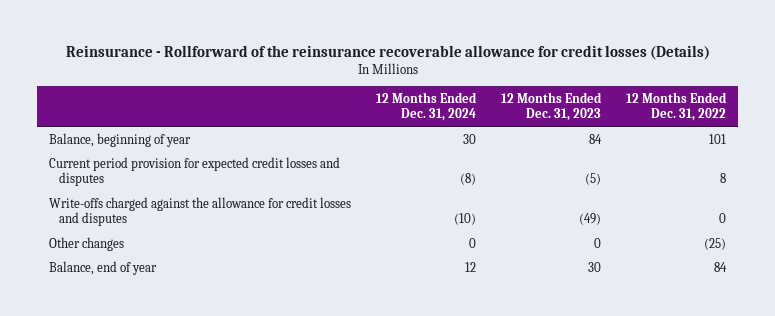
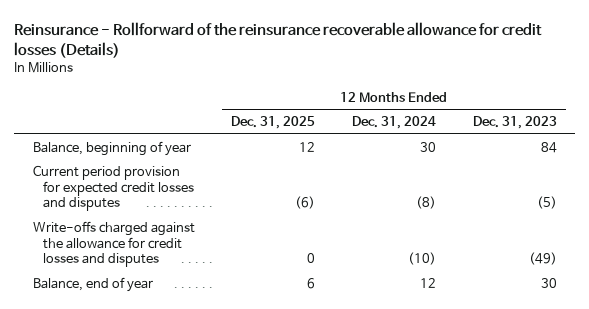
[625,91,727,122] 12 Months Ended Dec. 31, 2022 -> none
none -> [231,116,316,130] Dec. 31, 2025
[49,236,125,251] Other changes -> none

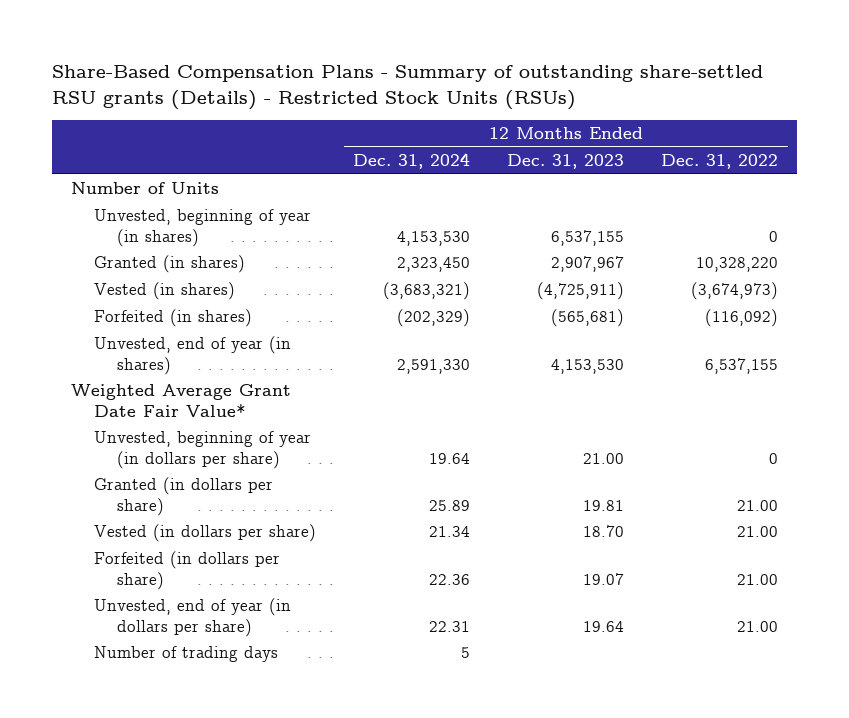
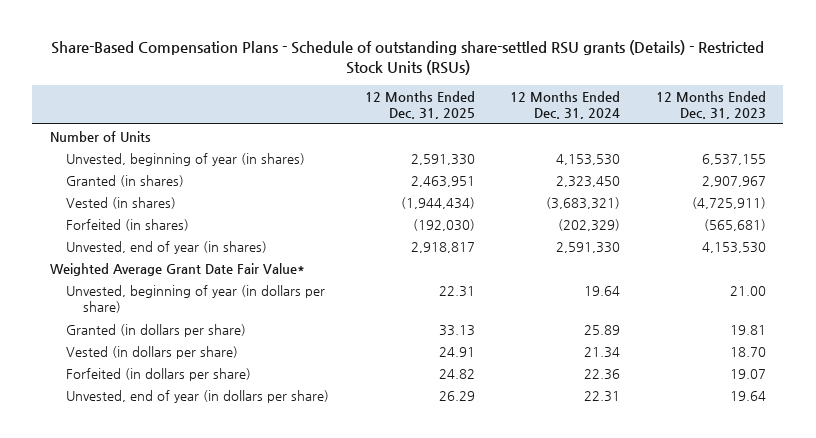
[52,64,764,110] Share-Based Compensation Plans - Summary of outstanding share-settled RSU grants (Details) - Restricted Stock Units (RSUs) -> [50,40,764,76] Share-Based Compensation Plans - Schedule of outstanding share-settled RSU grants (Details) - Restricted Stock Units (RSUs)
[661,154,779,170] Dec. 31, 2022 -> none
none -> [364,90,475,120] 12 Months Ended Dec. 31, 2025
[93,646,278,663] Number of trading days -> none

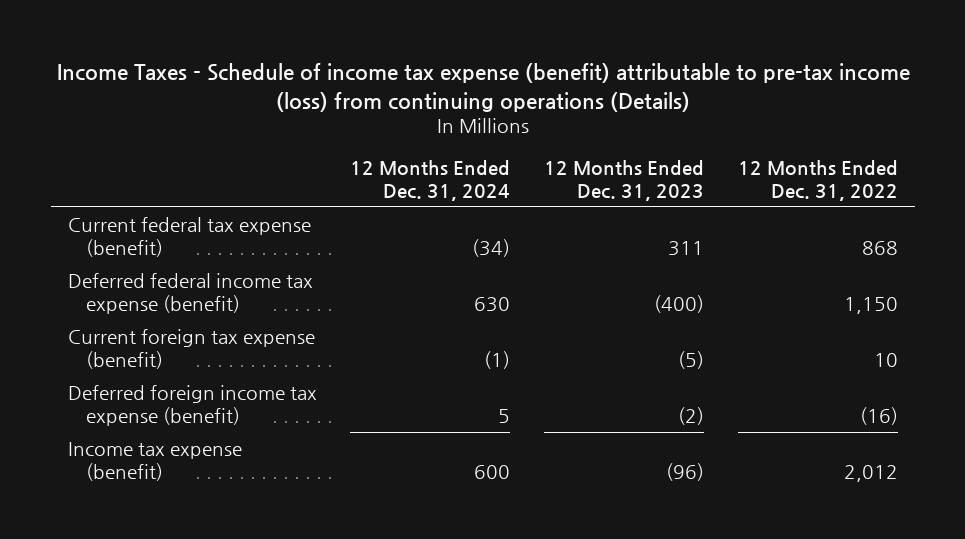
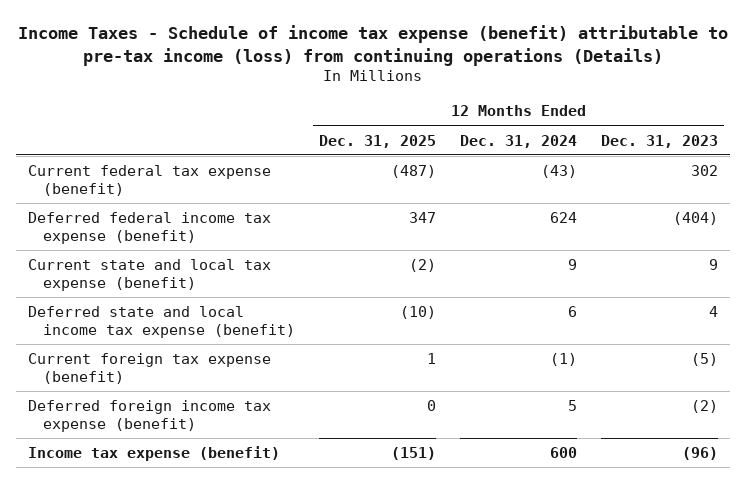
[737,159,898,201] 12 Months Ended Dec. 31, 2022 -> none
none -> [319,134,437,148] Dec. 31, 2025
[472,238,511,257] (34) -> [541,165,578,179] (43)
[668,240,705,256] 311 -> [690,165,718,177] 302
[474,296,511,312] 630 -> [550,212,578,224] 624
[654,294,705,313] (400) -> [672,212,718,226] (404)
none -> [27,259,271,292] Current state and local tax expense (benefit)
none -> [27,306,296,339] Deferred state and local income tax expense (benefit)

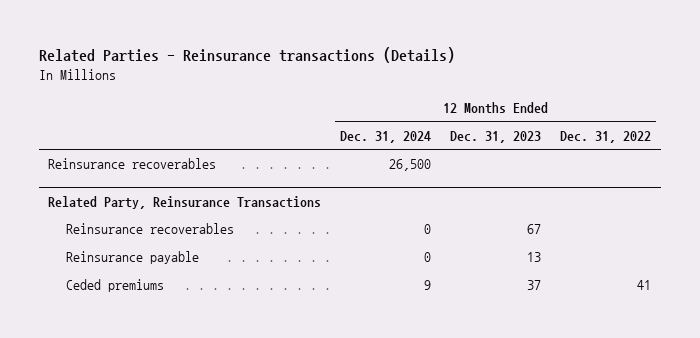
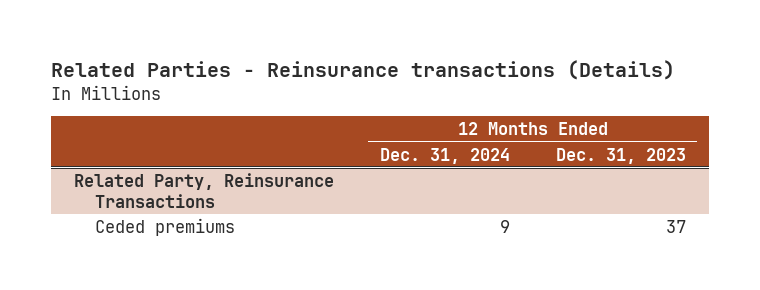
[560,130,652,143] Dec. 31, 2022 -> none
[48,158,217,170] Reinsurance recoverables -> none
[66,223,235,235] Reinsurance recoverables -> none
[66,251,200,265] Reinsurance payable -> none

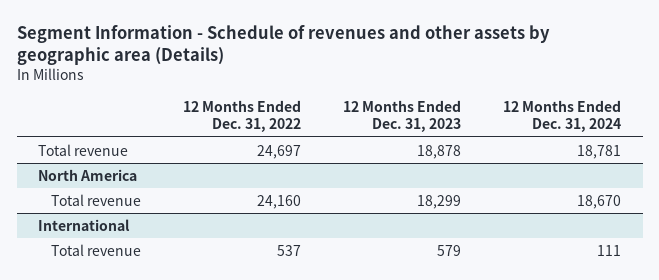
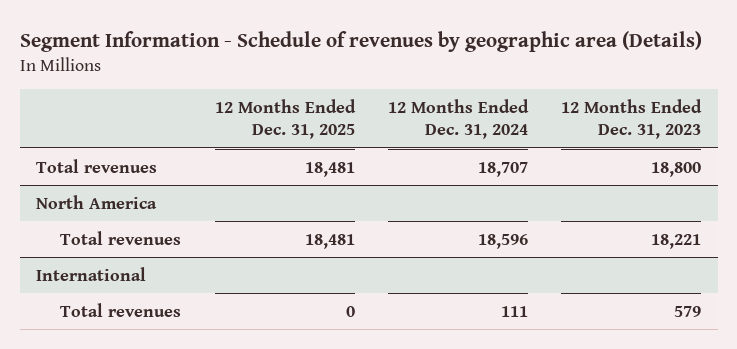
[16,24,550,65] Segment Information - Schedule of revenues and other assets by geographic area (Details) -> [19,31,702,53] Segment Information - Schedule of revenues by geographic area (Details)
[183,99,302,133] 12 Months Ended Dec. 31, 2022 -> none
none -> [214,98,356,140] 12 Months Ended Dec. 31, 2025
[37,143,128,156] Total revenue -> [36,158,158,173] Total revenues
[417,144,462,159] 18,878 -> [651,161,702,177] 18,800
[577,144,622,159] 18,781 -> [477,161,528,177] 18,707
[51,193,142,206] Total revenue -> [60,230,182,245] Total revenues
[417,194,462,209] 18,299 -> [651,233,702,249] 18,221
[577,194,622,209] 18,670 -> [477,233,528,249] 18,596
[51,243,142,256] Total revenue -> [60,302,182,317] Total revenues

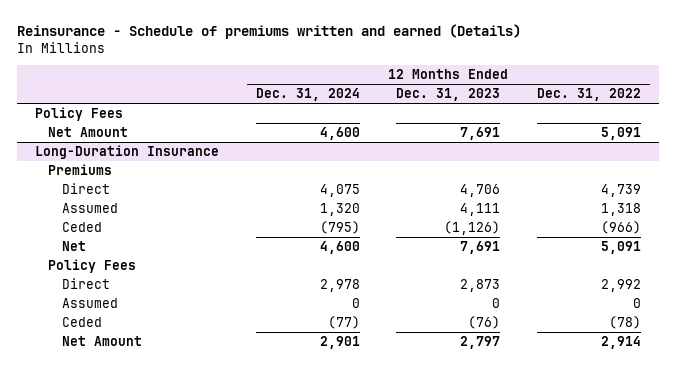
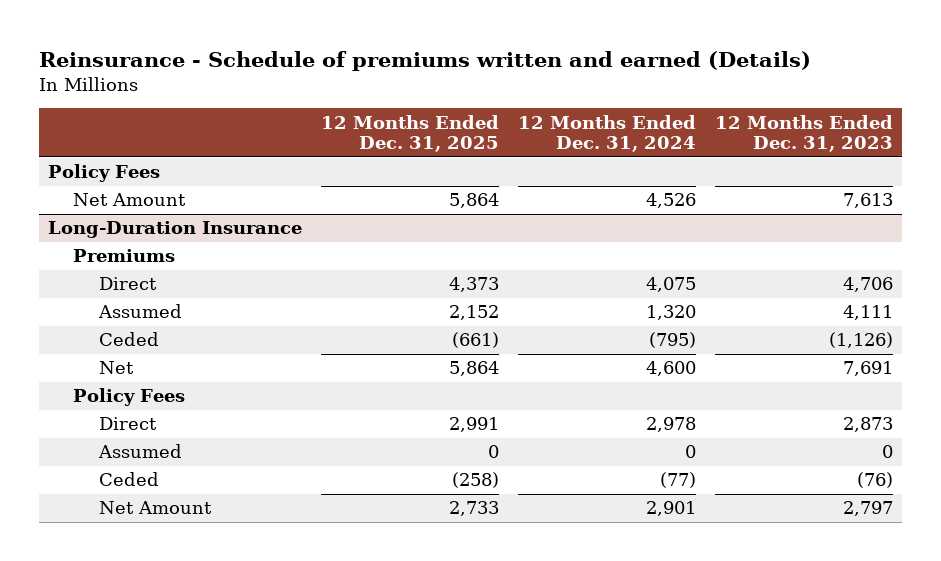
[537,88,642,102] Dec. 31, 2022 -> none
none -> [321,114,500,153] 12 Months Ended Dec. 31, 2025
[319,127,360,141] 4,600 -> [645,193,696,209] 4,526
[460,127,501,141] 7,691 -> [842,193,893,209] 7,613

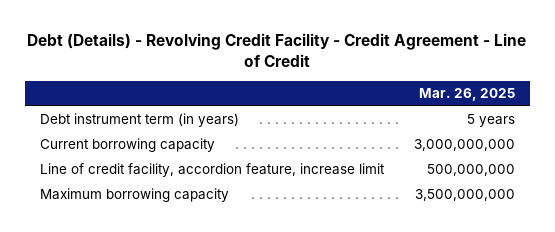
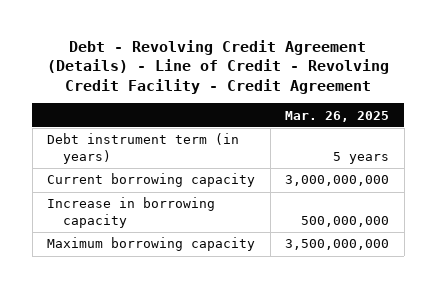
[27,32,527,68] Debt (Details) - Revolving Credit Facility - Credit Agreement - Line of Credit -> [47,39,390,94] Debt - Revolving Credit Agreement (Details) - Line of Credit - Revolving Credit Facility - Credit Agreement
[39,163,385,178] Line of credit facility, accordion feature, increase limit -> none
none -> [47,197,216,228] Increase in borrowing capacity

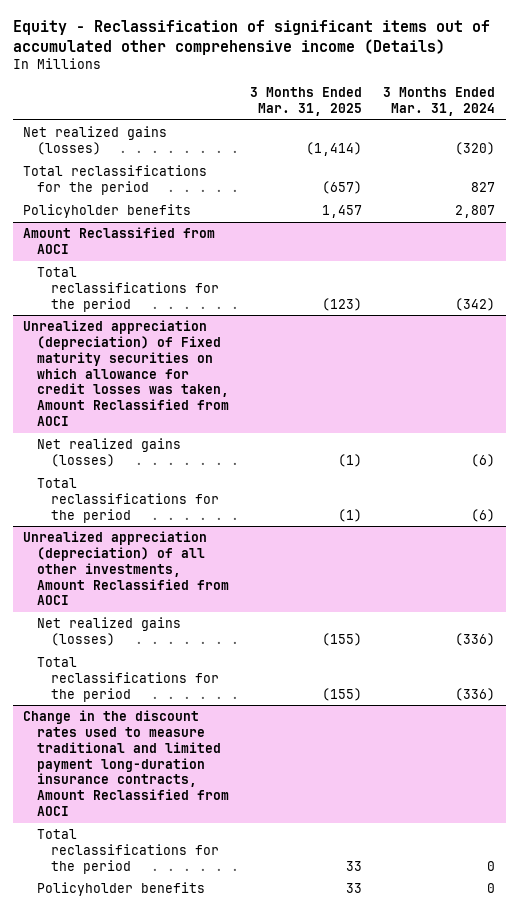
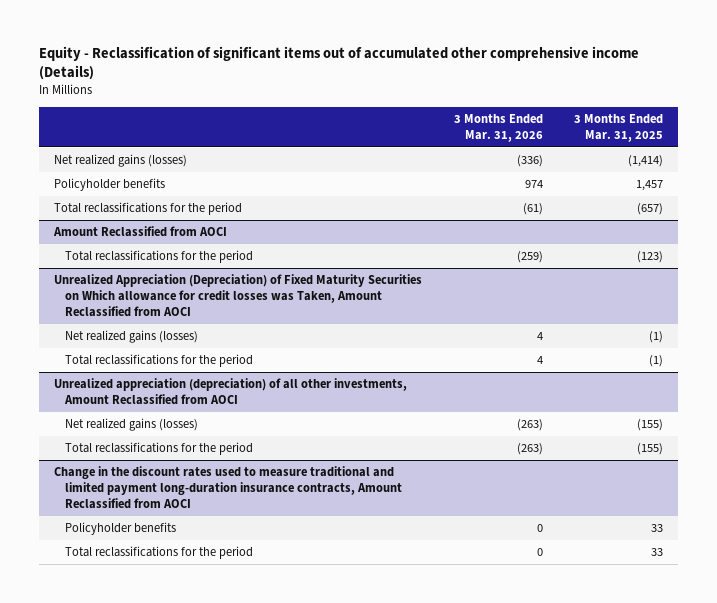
[383,87,496,117] 3 Months Ended Mar. 31, 2024 -> none
none -> [453,113,543,142] 3 Months Ended Mar. 31, 2026
[23,164,208,195] Total reclassifications for the period -> [54,202,243,216] Total reclassifications for the period
[23,319,229,427] Unrealized appreciation (depreciation) of Fixed maturity securities on which allowance for credit losses was taken, Amount Reclassified from AOCI -> [54,274,423,318] Unrealized Appreciation (Depreciation) of Fixed Maturity Securities on Which allowance for credit losses was Taken, Amount Reclassified from AOCI
[36,828,219,874] Total reclassifications for the period -> [65,546,254,560] Total reclassifications for the period

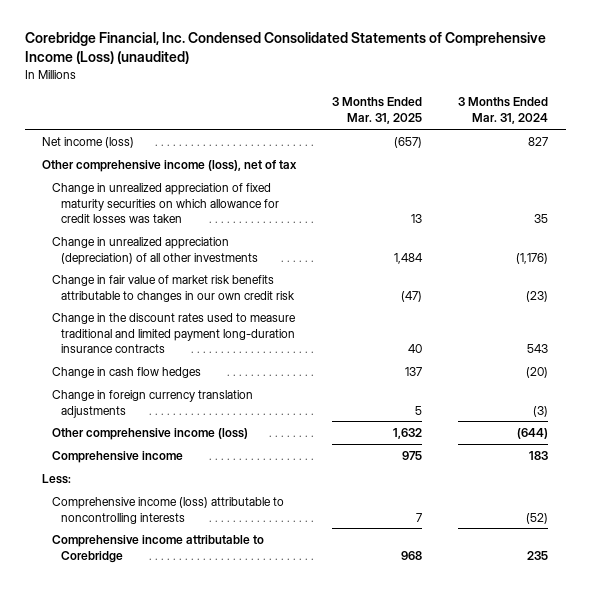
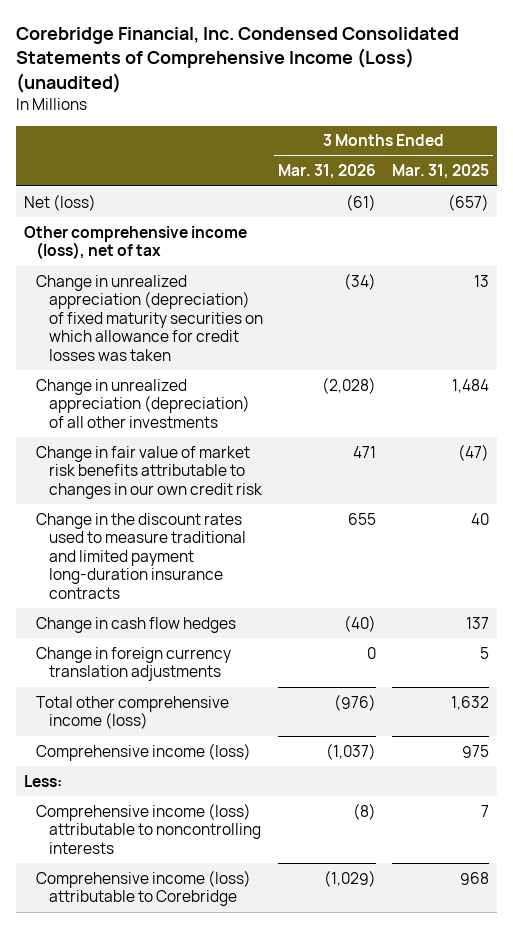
[458,97,549,125] 3 Months Ended Mar. 31, 2024 -> none
none -> [278,164,377,180] Mar. 31, 2026
[42,136,135,148] Net income (loss) -> [23,193,96,211] Net (loss)
[51,182,280,224] Change in unrealized appreciation of fixed maturity securities on which allowance for credit losses was taken -> [36,274,263,361] Change in unrealized appreciation (depreciation) of fixed maturity securities on which allowance for credit losses was taken
[51,427,248,440] Other comprehensive income (loss) -> [36,695,230,730] Total other comprehensive income (loss)
[51,450,183,463] Comprehensive income -> [36,742,252,761] Comprehensive income (loss)
[51,534,264,563] Comprehensive income attributable to Corebridge -> [36,869,252,907] Comprehensive income (loss) attributable to Corebridge

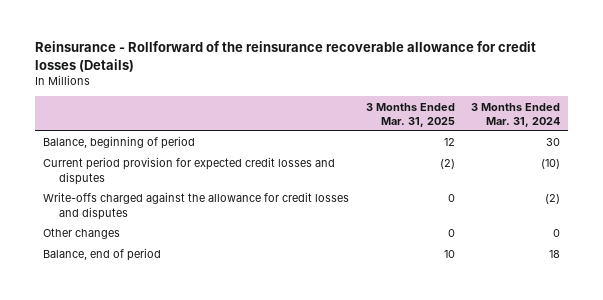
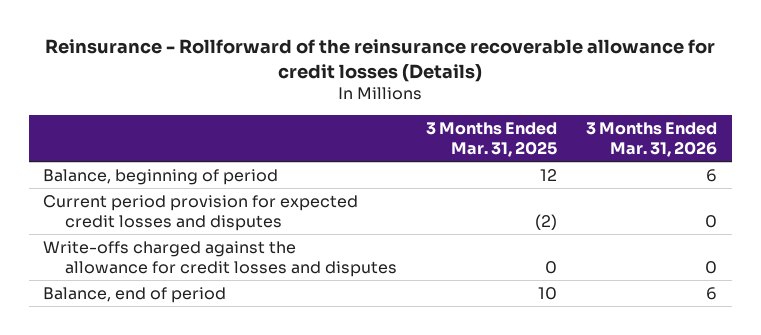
[471,102,561,127] 3 Months Ended Mar. 31, 2024 -> none
none -> [586,121,718,158] 3 Months Ended Mar. 31, 2026
[43,228,121,240] Other changes -> none

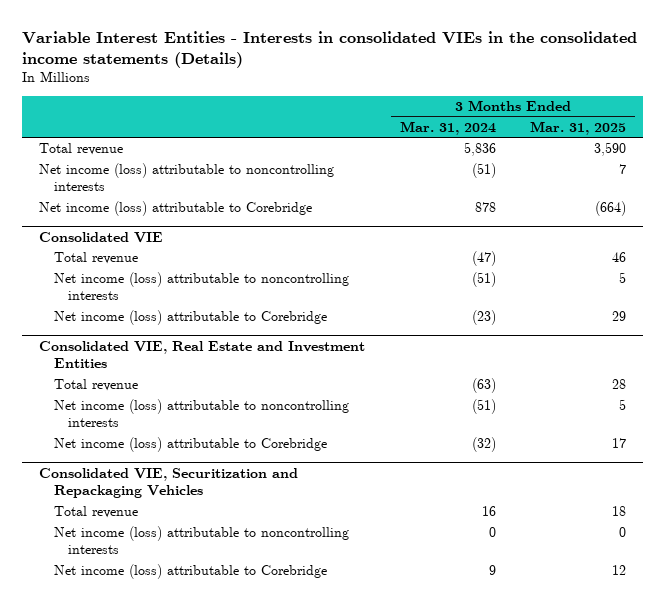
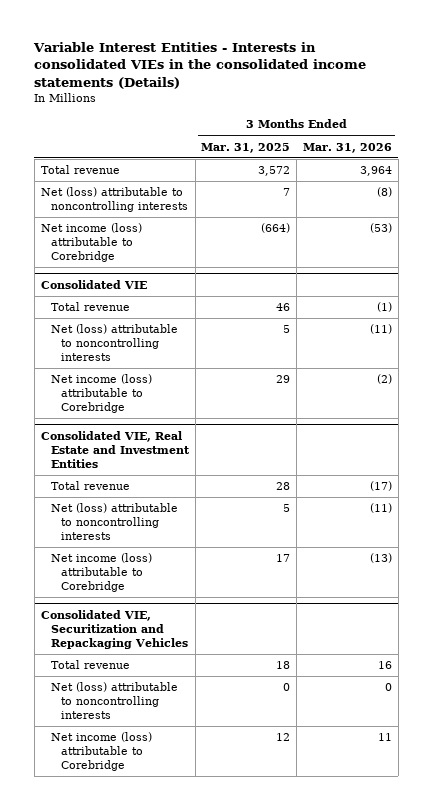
[399,120,496,135] Mar. 31, 2024 -> none
none -> [302,142,392,153] Mar. 31, 2026
[593,142,626,157] 3,590 -> [258,166,291,177] 3,572
[39,163,335,192] Net income (loss) attributable to noncontrolling interests -> [40,187,188,213] Net (loss) attributable to noncontrolling interests
[53,272,349,301] Net income (loss) attributable to noncontrolling interests -> [50,324,178,361] Net (loss) attributable to noncontrolling interests
[53,399,349,428] Net income (loss) attributable to noncontrolling interests -> [50,503,178,540] Net (loss) attributable to noncontrolling interests
[53,526,349,555] Net income (loss) attributable to noncontrolling interests -> [50,682,178,719] Net (loss) attributable to noncontrolling interests

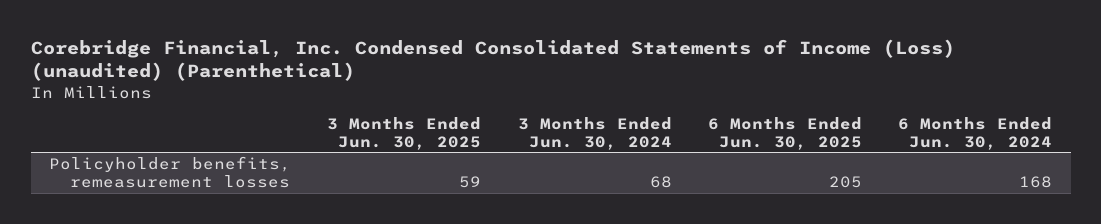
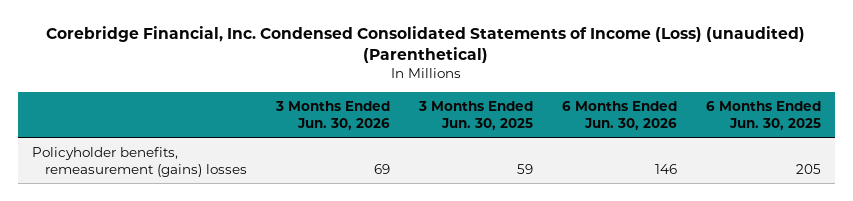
[517,116,672,150] 3 Months Ended Jun. 30, 2024 -> none
[898,116,1053,150] 6 Months Ended Jun. 30, 2024 -> none
none -> [274,100,390,131] 3 Months Ended Jun. 30, 2026
none -> [561,100,677,131] 6 Months Ended Jun. 30, 2026
[48,156,291,189] Policyholder benefits, remeasurement losses -> [32,146,247,178] Policyholder benefits, remeasurement (gains) losses

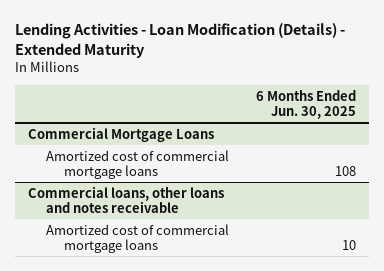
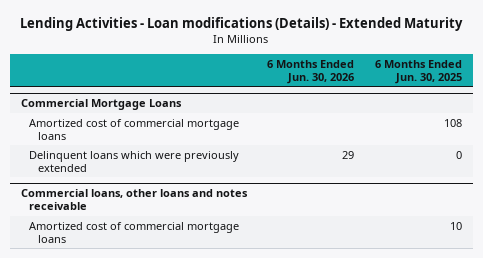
[15,22,346,58] Lending Activities - Loan Modification (Details) - Extended Maturity -> [20,16,464,31] Lending Activities - Loan modifications (Details) - Extended Maturity
none -> [267,59,355,84] 6 Months Ended Jun. 30, 2026
none -> [29,150,240,172] Delinquent loans which were previously extended

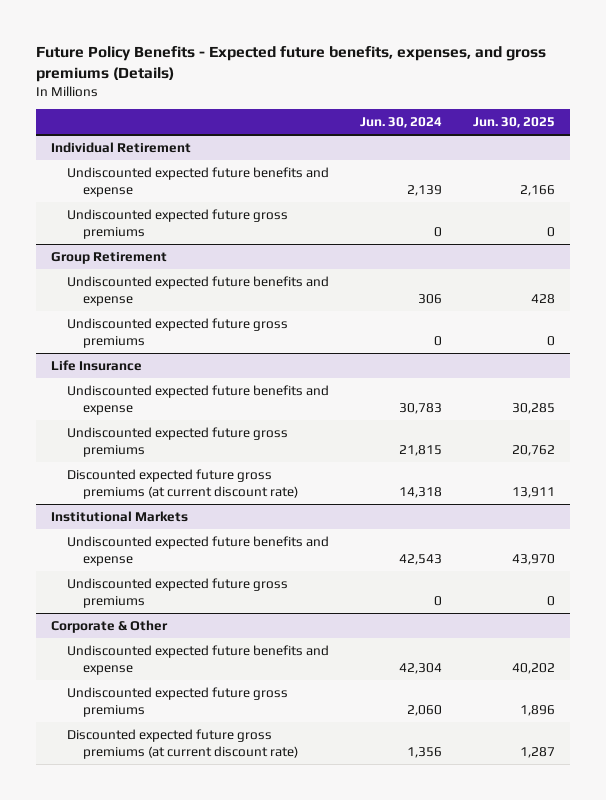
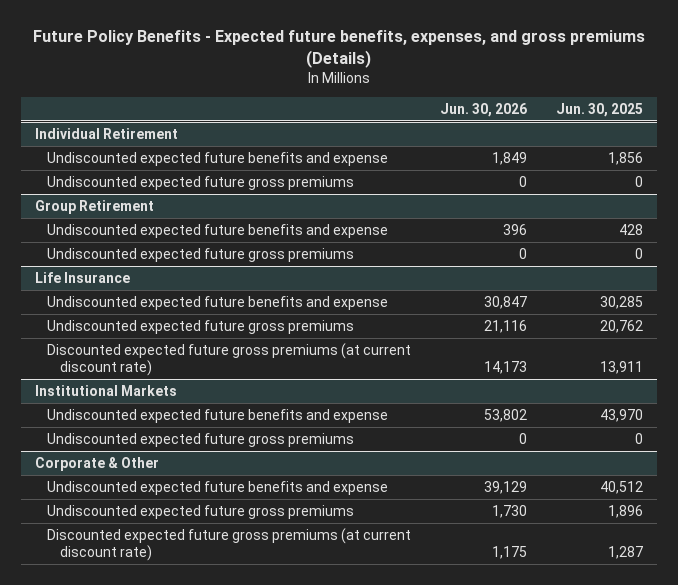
[359,117,442,129] Jun. 30, 2024 -> none
none -> [439,102,527,117] Jun. 30, 2026
[519,185,555,197] 2,166 -> [607,151,643,165] 1,856
[511,663,555,675] 40,202 -> [599,480,643,494] 40,512

